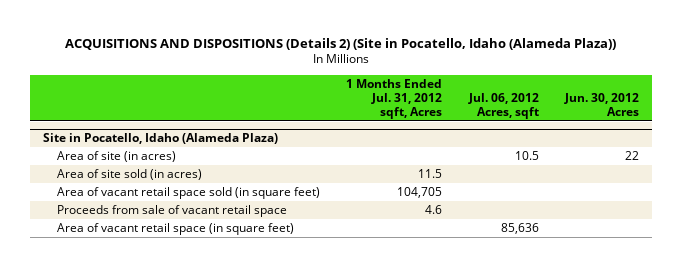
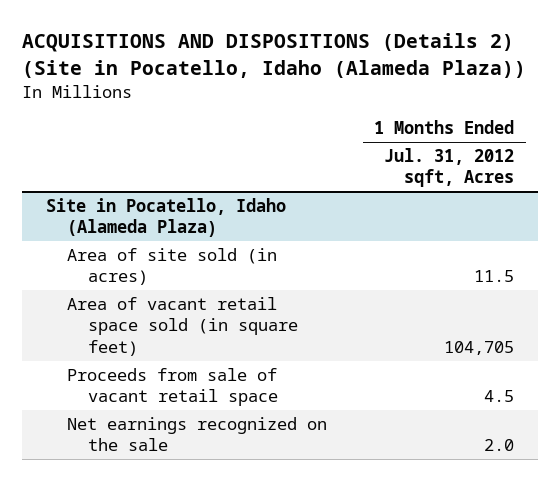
[467,92,539,119] Jul. 06, 2012 Acres, sqft -> none
[564,92,640,116] Jun. 30, 2012 Acres -> none
[56,151,176,163] Area of site (in acres) -> none
[56,223,294,236] Area of vacant retail space (in square feet) -> none
[425,205,443,215] 4.6 -> [484,390,515,403] 4.5
none -> [66,416,327,452] Net earnings recognized on the sale

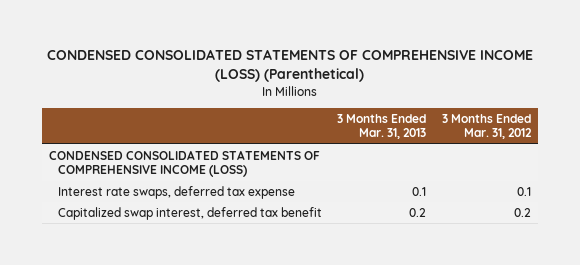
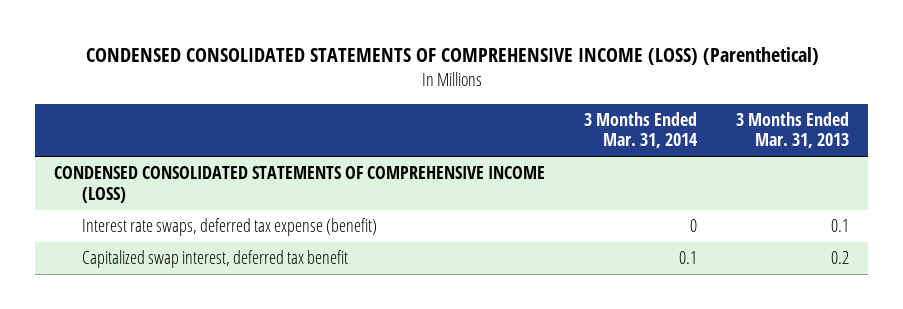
[441,113,532,140] 3 Months Ended Mar. 31, 2012 -> none
none -> [584,111,699,149] 3 Months Ended Mar. 31, 2014
[58,185,296,199] Interest rate swaps, deferred tax expense -> [81,218,377,237] Interest rate swaps, deferred tax expense (benefit)

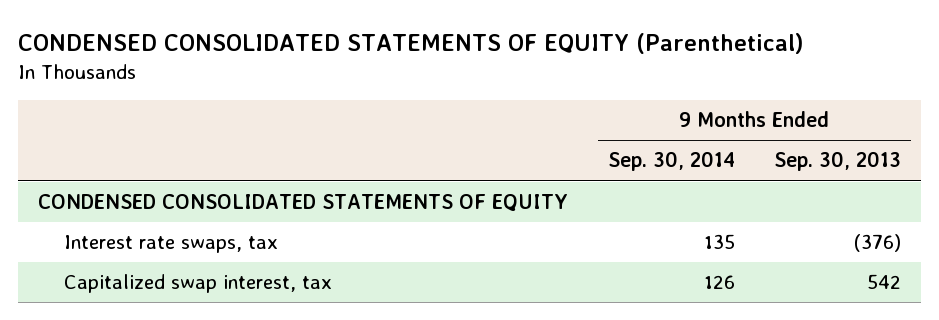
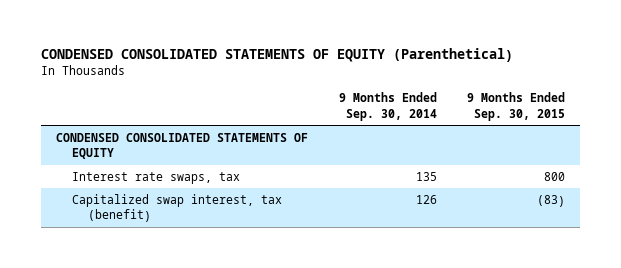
[774,151,902,172] Sep. 30, 2013 -> none
none -> [467,92,566,121] 9 Months Ended Sep. 30, 2015
[63,274,332,294] Capitalized swap interest, tax -> [71,193,282,222] Capitalized swap interest, tax (benefit)

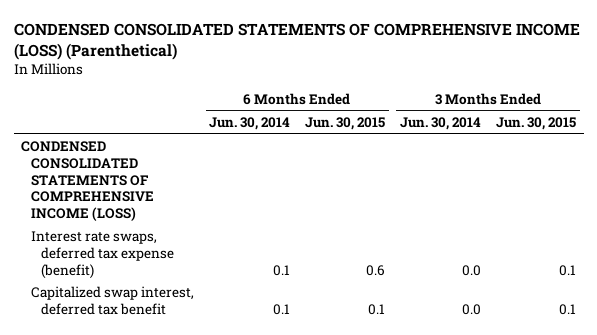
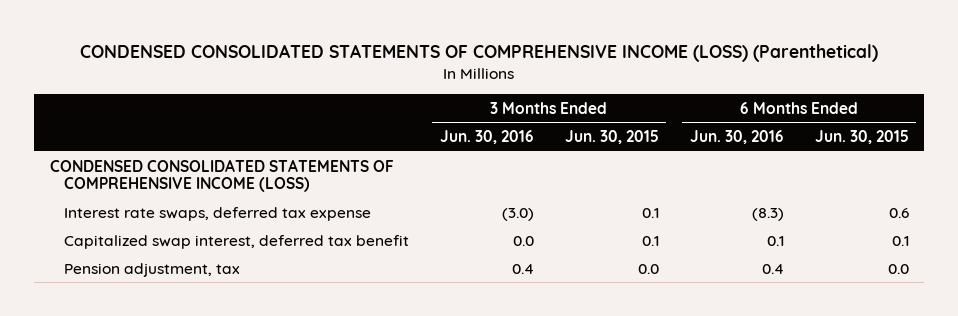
[209,117,291,131] Jun. 30, 2014 -> none
[400,117,482,131] Jun. 30, 2014 -> none
none -> [439,130,534,145] Jun. 30, 2016
none -> [689,130,784,145] Jun. 30, 2016
[31,231,175,279] Interest rate swaps, deferred tax expense (benefit) -> [63,206,371,221] Interest rate swaps, deferred tax expense
none -> [63,262,240,277] Pension adjustment, tax

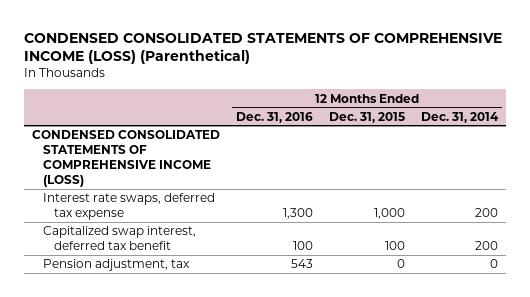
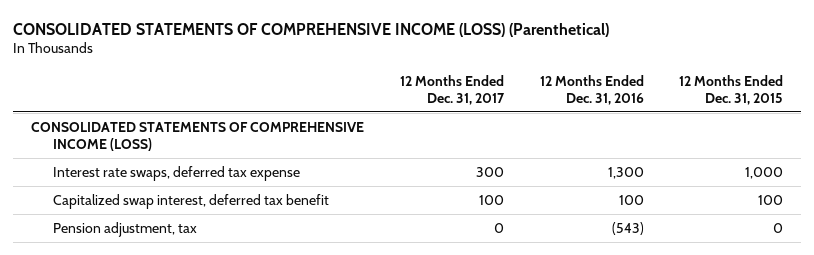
[24,32,503,65] CONDENSED CONSOLIDATED STATEMENTS OF COMPREHENSIVE INCOME (LOSS) (Parenthetical) -> [12,22,609,37] CONSOLIDATED STATEMENTS OF COMPREHENSIVE INCOME (LOSS) (Parenthetical)
[420,111,499,123] Dec. 31, 2014 -> none
none -> [399,75,505,106] 12 Months Ended Dec. 31, 2017
[32,130,221,188] CONDENSED CONSOLIDATED STATEMENTS OF COMPREHENSIVE INCOME (LOSS) -> [30,121,364,151] CONSOLIDATED STATEMENTS OF COMPREHENSIVE INCOME (LOSS)
[290,259,313,269] 543 -> [611,221,644,235] (543)

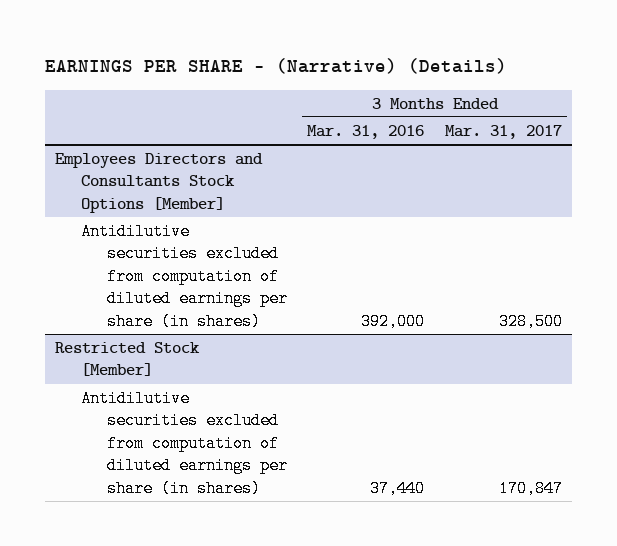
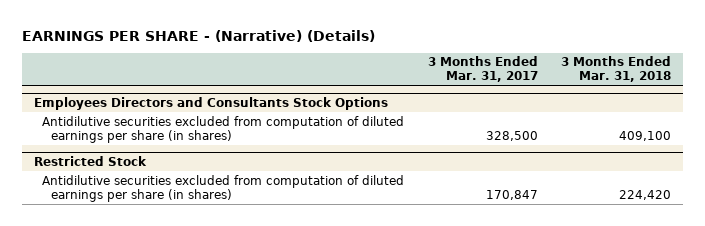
[307,124,425,139] Mar. 31, 2016 -> none
none -> [561,56,672,83] 3 Months Ended Mar. 31, 2018
[55,152,264,213] Employees Directors and Consultants Stock Options [Member] -> [33,96,388,110] Employees Directors and Consultants Stock Options
[55,341,201,377] Restricted Stock [Member] -> [33,155,147,166] Restricted Stock

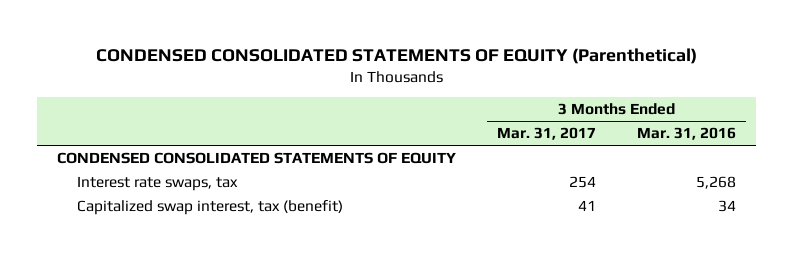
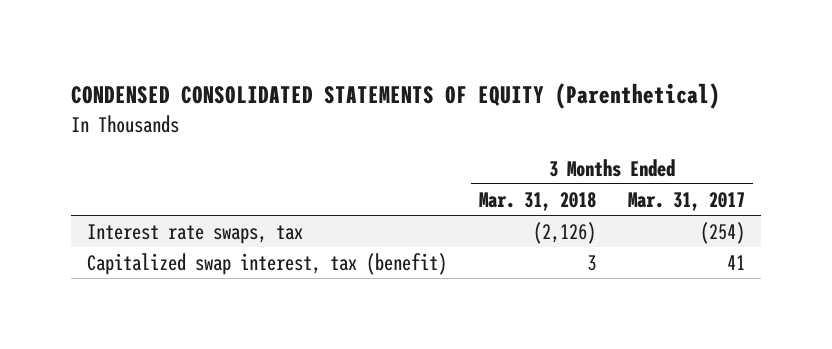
[637,127,737,141] Mar. 31, 2016 -> none
none -> [478,191,596,211] Mar. 31, 2018
[57,151,457,164] CONDENSED CONSOLIDATED STATEMENTS OF EQUITY -> none
[569,175,597,188] 254 -> [700,222,746,245] (254)

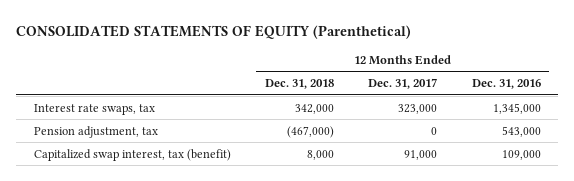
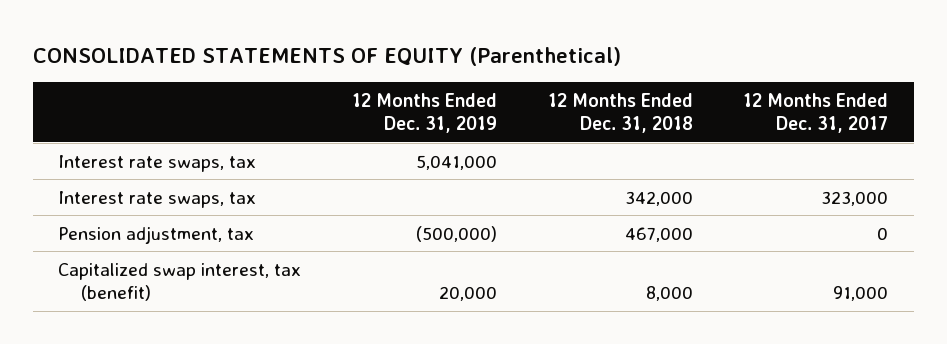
[471,79,541,90] Dec. 31, 2016 -> none
none -> [352,92,498,133] 12 Months Ended Dec. 31, 2019
none -> [58,154,257,172] Interest rate swaps, tax
[286,125,334,138] (467,000) -> [624,226,693,242] 467,000

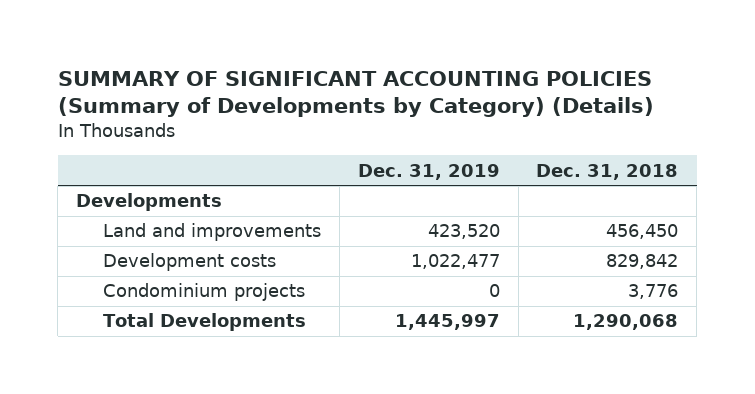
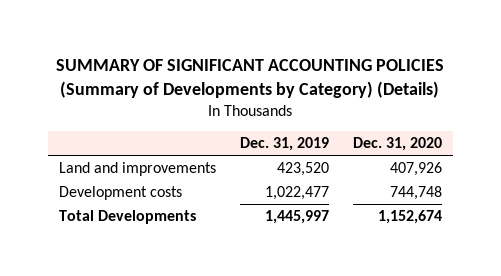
[536,163,679,180] Dec. 31, 2018 -> none
none -> [352,137,442,152] Dec. 31, 2020
[76,193,223,212] Developments -> none
[103,283,306,302] Condominium projects -> none

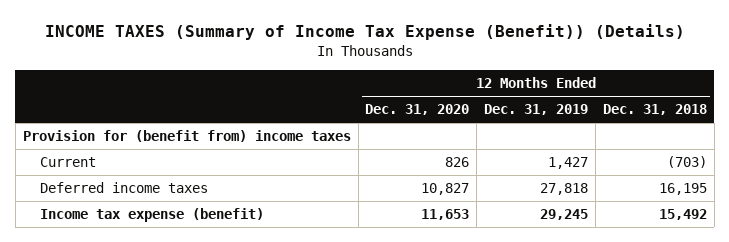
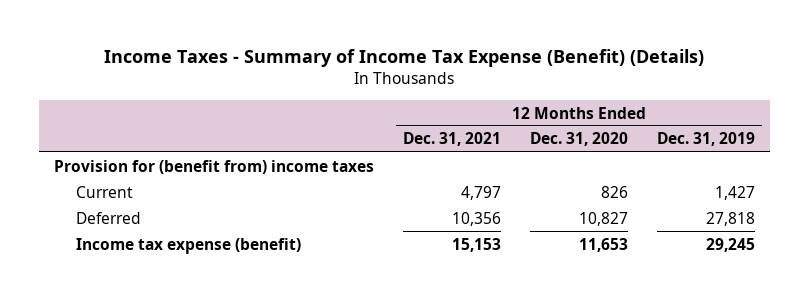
[44,24,685,41] INCOME TAXES (Summary of Income Tax Expense (Benefit)) (Details) -> [104,49,705,68] Income Taxes - Summary of Income Tax Expense (Benefit) (Details)
[602,104,707,116] Dec. 31, 2018 -> none
none -> [402,132,501,147] Dec. 31, 2021
[40,182,209,194] Deferred income taxes -> [76,211,142,224] Deferred

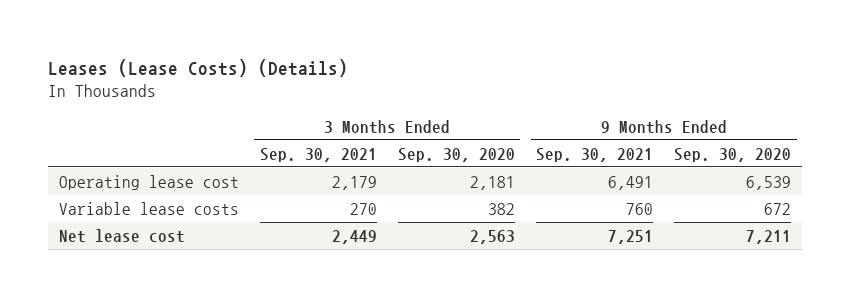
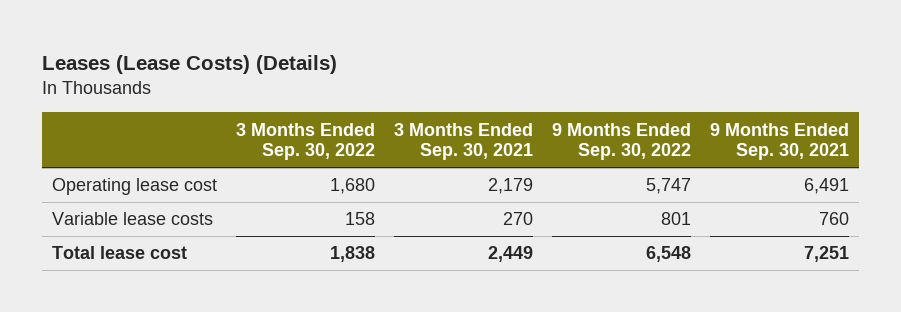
[397,147,515,162] Sep. 30, 2020 -> none
[674,147,792,162] Sep. 30, 2020 -> none
none -> [236,122,376,161] 3 Months Ended Sep. 30, 2022
none -> [552,122,692,161] 9 Months Ended Sep. 30, 2022
[58,228,185,243] Net lease cost -> [51,246,187,260] Total lease cost

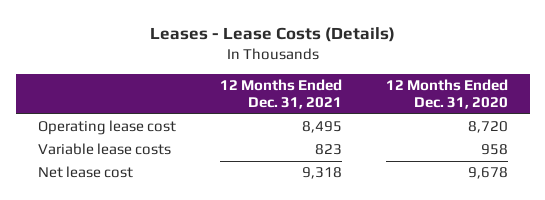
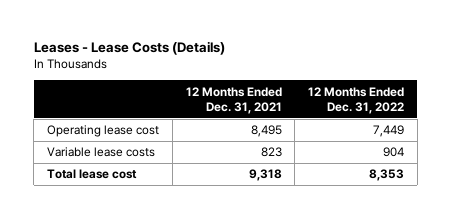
[385,79,508,110] 12 Months Ended Dec. 31, 2020 -> none
none -> [308,86,405,114] 12 Months Ended Dec. 31, 2022
[37,166,133,179] Net lease cost -> [47,169,138,180] Total lease cost

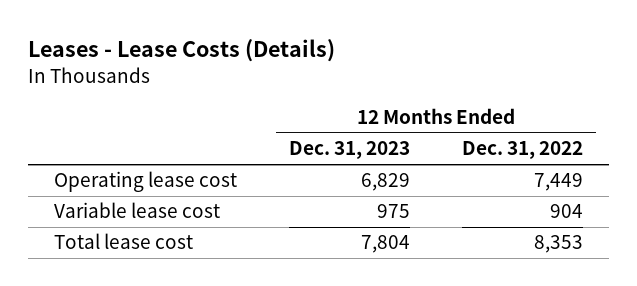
[185,86,282,114] 12 Months Ended Dec. 31, 2021 -> none
none -> [289,141,411,160] Dec. 31, 2023
[47,147,156,158] Variable lease costs -> [54,202,221,219] Variable lease cost

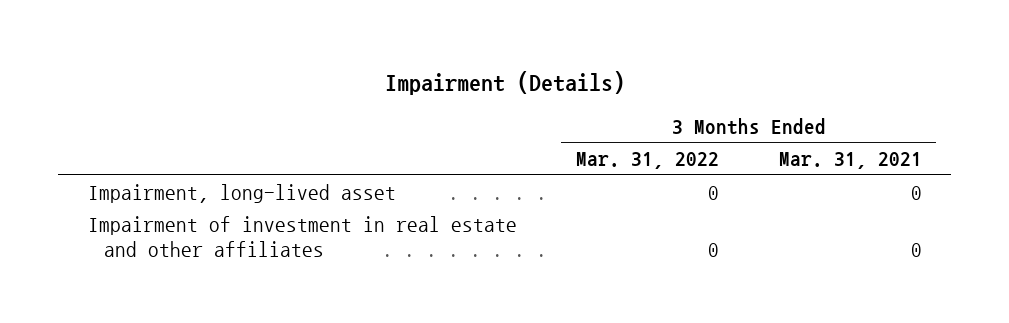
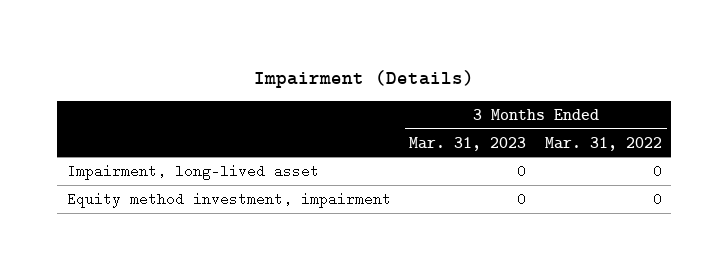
[778,152,922,170] Mar. 31, 2021 -> none
none -> [409,136,527,151] Mar. 31, 2023
[87,215,517,257] Impairment of investment in real estate and other affiliates -> [66,192,391,209] Equity method investment, impairment

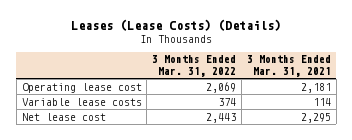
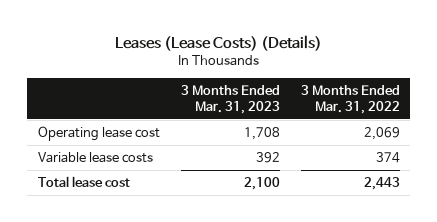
[246,55,331,77] 3 Months Ended Mar. 31, 2021 -> none
none -> [180,85,280,115] 3 Months Ended Mar. 31, 2023
[21,112,106,121] Net lease cost -> [37,176,130,188] Total lease cost

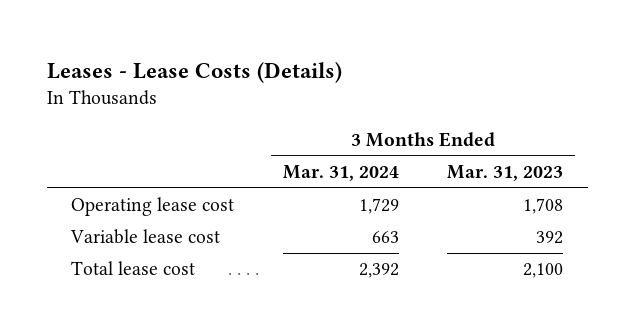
[114,34,322,51] Leases (Lease Costs) (Details) -> [46,61,342,83] Leases - Lease Costs (Details)
[300,85,400,115] 3 Months Ended Mar. 31, 2022 -> none
none -> [282,165,399,182] Mar. 31, 2024
[37,152,153,164] Variable lease costs -> [70,229,221,245] Variable lease cost

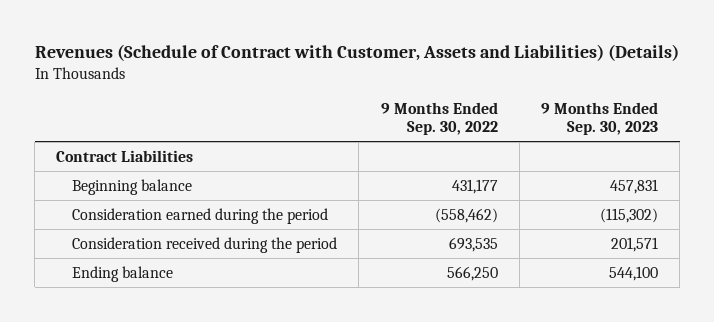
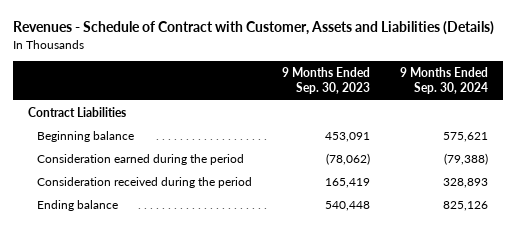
[34,44,679,62] Revenues (Schedule of Contract with Customer, Assets and Liabilities) (Details) -> [13,21,495,36] Revenues - Schedule of Contract with Customer, Assets and Liabilities (Details)
[380,102,498,135] 9 Months Ended Sep. 30, 2022 -> none
none -> [400,66,489,95] 9 Months Ended Sep. 30, 2024
[610,178,659,194] 457,831 -> [325,132,371,143] 453,091
[600,207,659,223] (115,302) -> [326,153,371,166] (78,062)
[611,236,659,252] 201,571 -> [325,178,371,189] 165,419
[609,265,659,281] 544,100 -> [325,201,371,212] 540,448

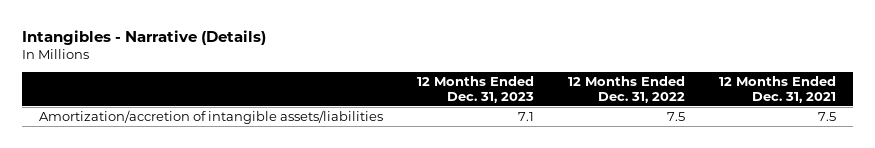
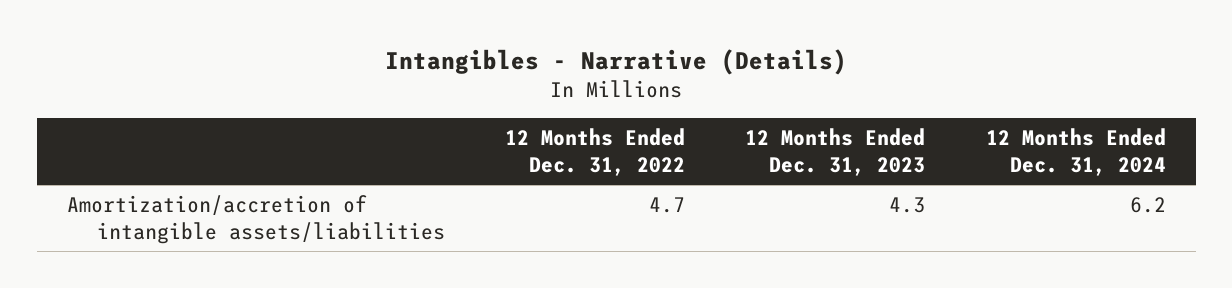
[718,75,836,103] 12 Months Ended Dec. 31, 2021 -> none
none -> [985,128,1166,176] 12 Months Ended Dec. 31, 2024
[517,111,534,121] 7.1 -> [889,197,926,214] 4.3
[666,111,685,121] 7.5 -> [649,197,686,214] 4.7

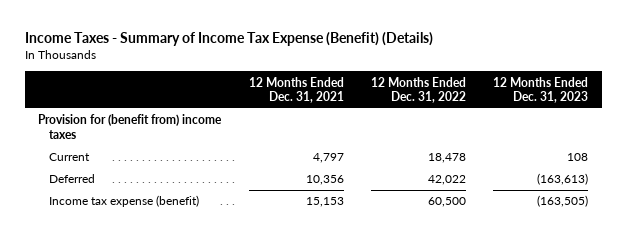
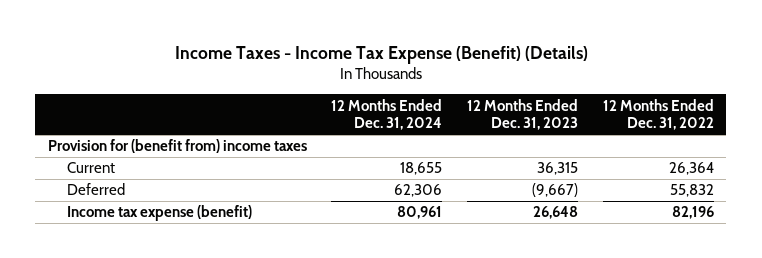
[24,32,433,47] Income Taxes - Summary of Income Tax Expense (Benefit) (Details) -> [174,45,588,64] Income Taxes - Income Tax Expense (Benefit) (Details)
[248,76,344,104] 12 Months Ended Dec. 31, 2021 -> none
none -> [331,98,443,131] 12 Months Ended Dec. 31, 2024
[427,153,466,164] 18,478 -> [669,162,715,176] 26,364
[567,153,589,162] 108 -> [537,162,579,176] 36,315
[427,175,466,186] 42,022 -> [670,184,715,198] 55,832
[537,173,589,186] (163,613) -> [532,183,579,198] (9,667)
[427,197,466,208] 60,500 -> [672,206,715,220] 82,196
[537,195,589,208] (163,505) -> [533,206,579,220] 26,648

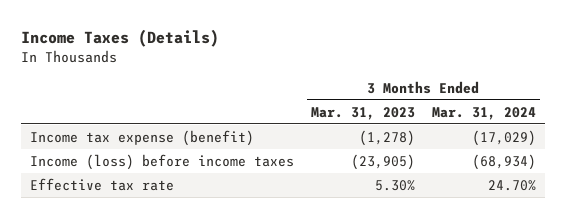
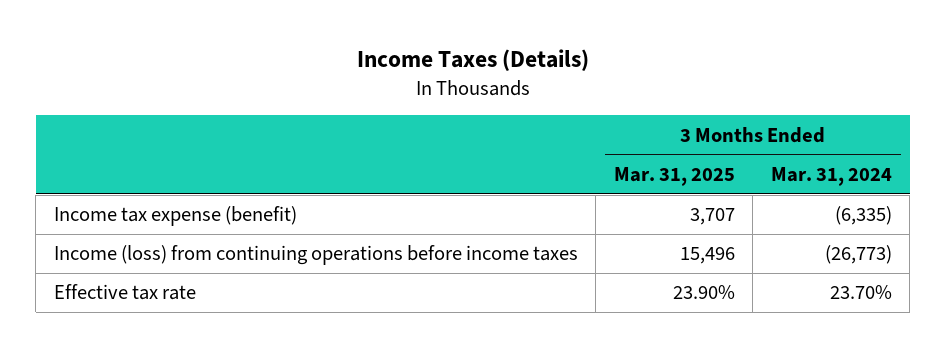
[310,106,415,120] Mar. 31, 2023 -> none
none -> [613,166,735,186] Mar. 31, 2025
[472,129,537,146] (17,029) -> [834,206,892,226] (6,335)
[29,153,294,170] Income (loss) before income taxes -> [53,245,578,266] Income (loss) from continuing operations before income taxes
[472,153,537,170] (68,934) -> [824,245,892,265] (26,773)
[488,179,537,191] 24.70% -> [829,285,892,300] 23.70%

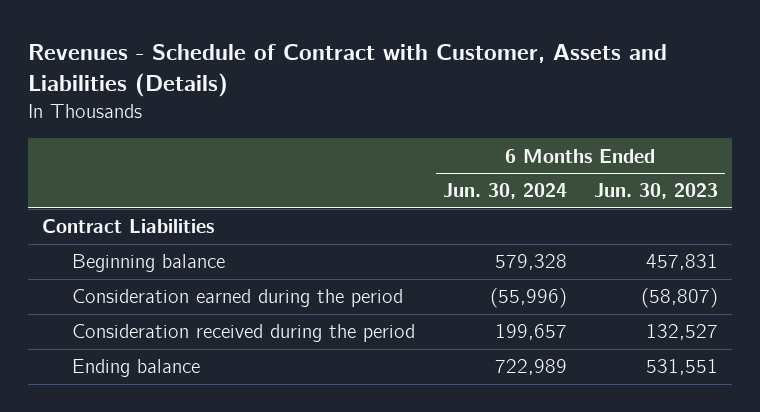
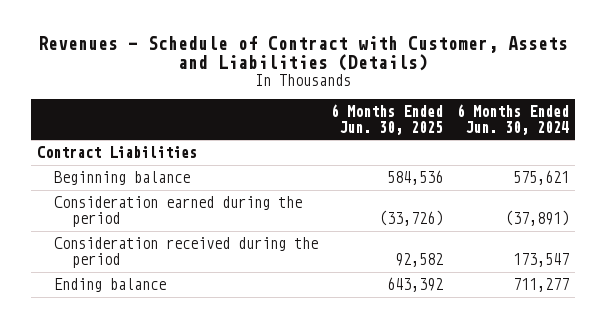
[594,183,719,200] Jun. 30, 2023 -> none
none -> [331,103,444,135] 6 Months Ended Jun. 30, 2025
[494,254,567,271] 579,328 -> [512,170,569,186] 575,621
[489,288,567,309] (55,996) -> [504,210,569,227] (37,891)
[494,324,567,341] 199,657 -> [512,253,569,268] 173,547
[494,359,567,376] 722,989 -> [512,278,569,293] 711,277

